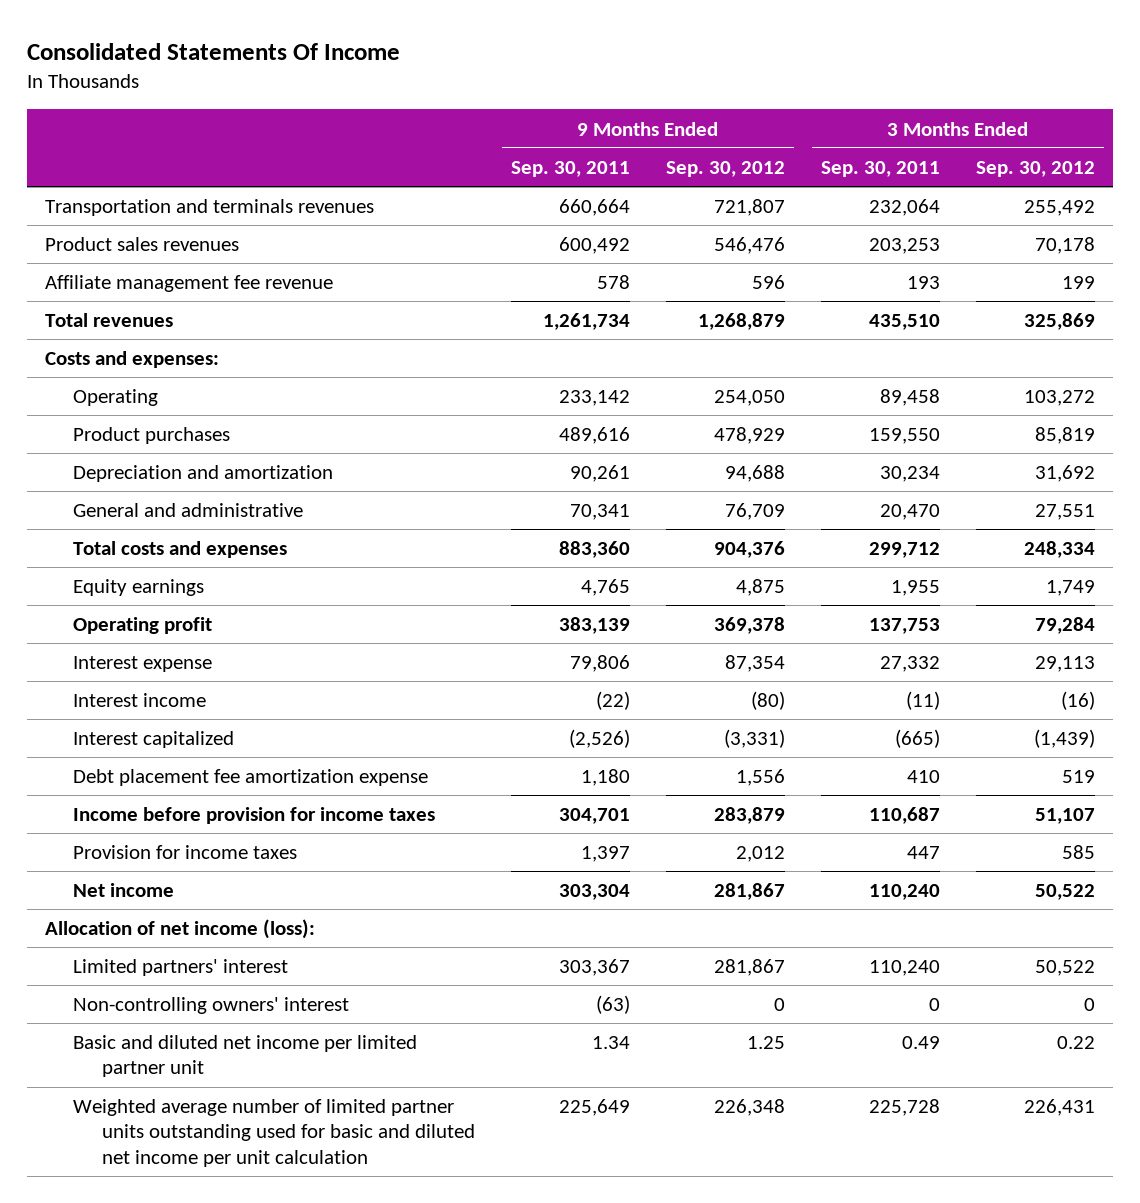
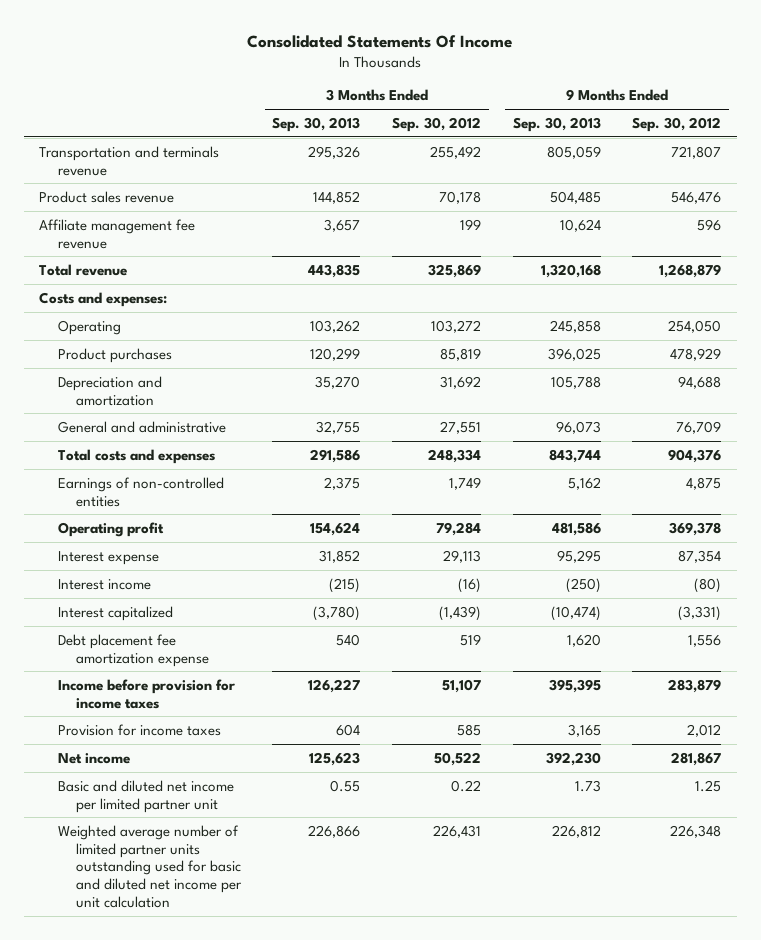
[511,161,631,178] Sep. 30, 2011 -> none
[821,161,941,178] Sep. 30, 2011 -> none
none -> [272,117,361,133] Sep. 30, 2013
none -> [512,117,601,133] Sep. 30, 2013
[44,199,374,217] Transportation and terminals revenues -> [39,145,220,176] Transportation and terminals revenue
[44,237,239,252] Product sales revenues -> [39,190,175,203] Product sales revenue
[44,313,173,328] Total revenues -> [39,263,128,276] Total revenue
[73,579,205,597] Equity earnings -> [57,476,224,507] Earnings of non-controlled entities
[44,919,315,940] Allocation of net income (loss): -> none
[73,959,289,977] Limited partners' interest -> none
[73,997,350,1015] Non-controlling owners' interest -> none

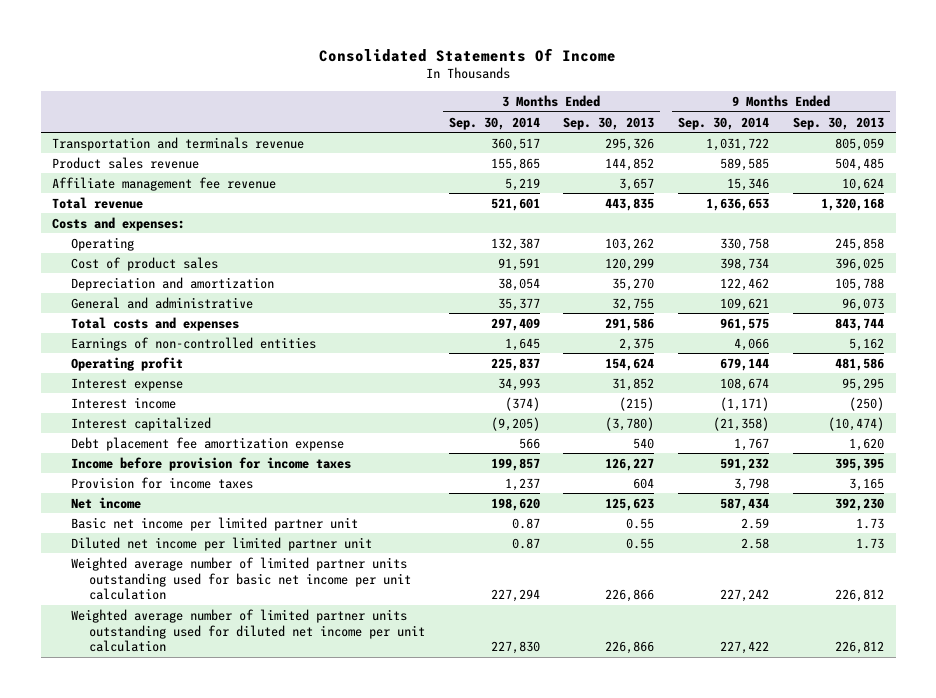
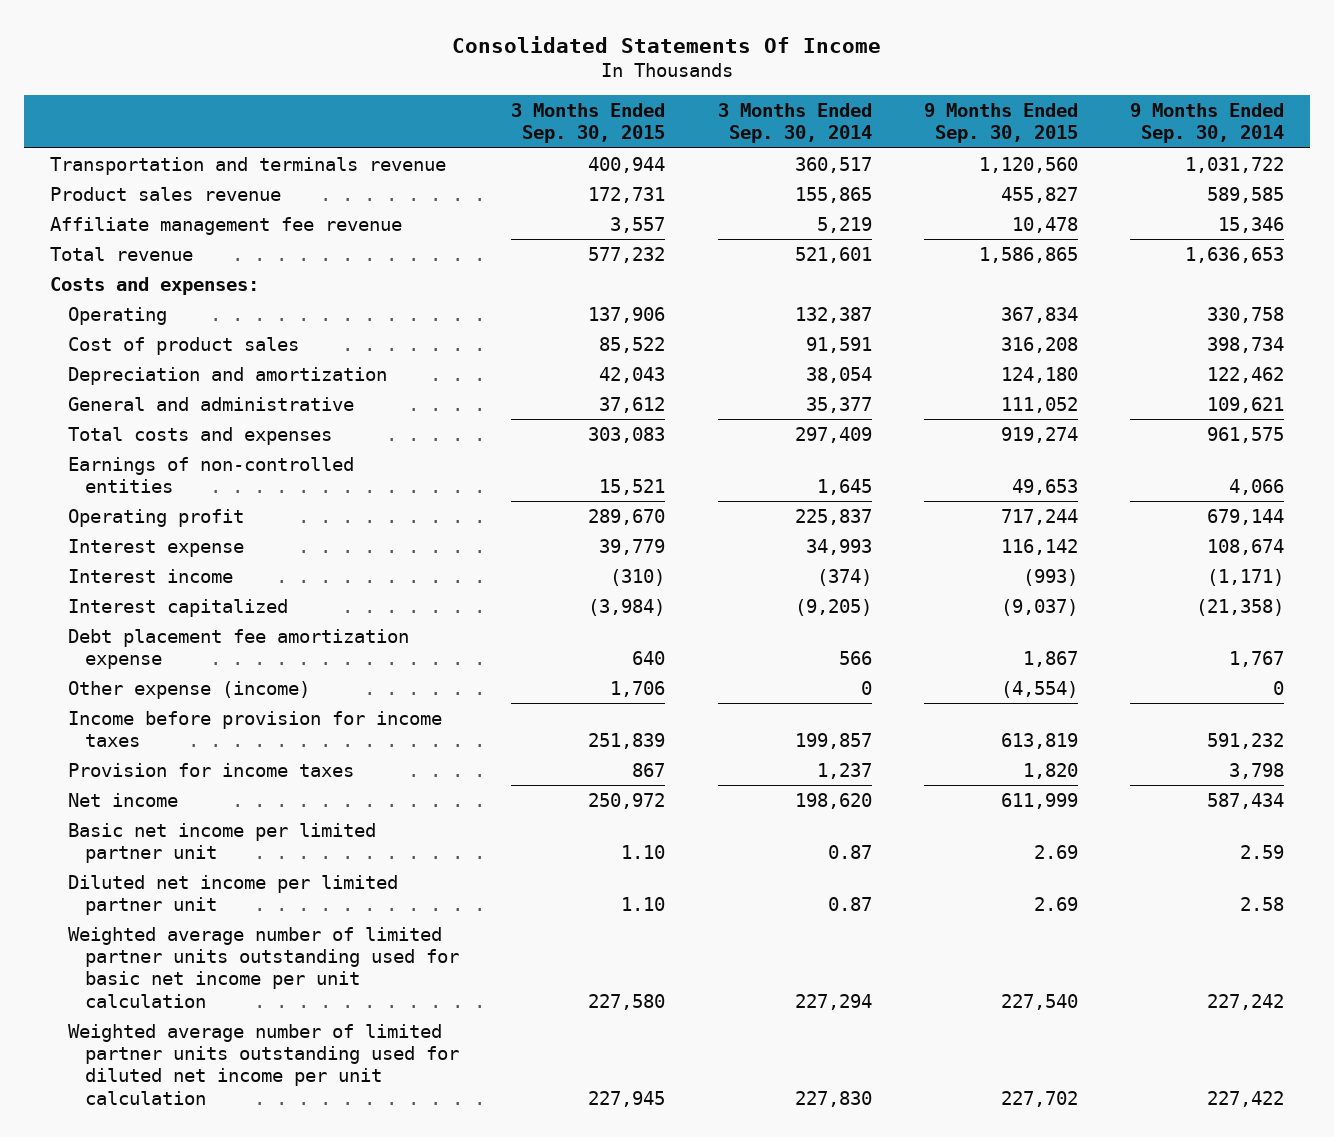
[563,116,655,130] Sep. 30, 2013 -> none
[792,116,884,130] Sep. 30, 2013 -> none
none -> [511,103,666,144] 3 Months Ended Sep. 30, 2015
none -> [923,103,1078,144] 9 Months Ended Sep. 30, 2015
none -> [67,680,310,699] Other expense (income)

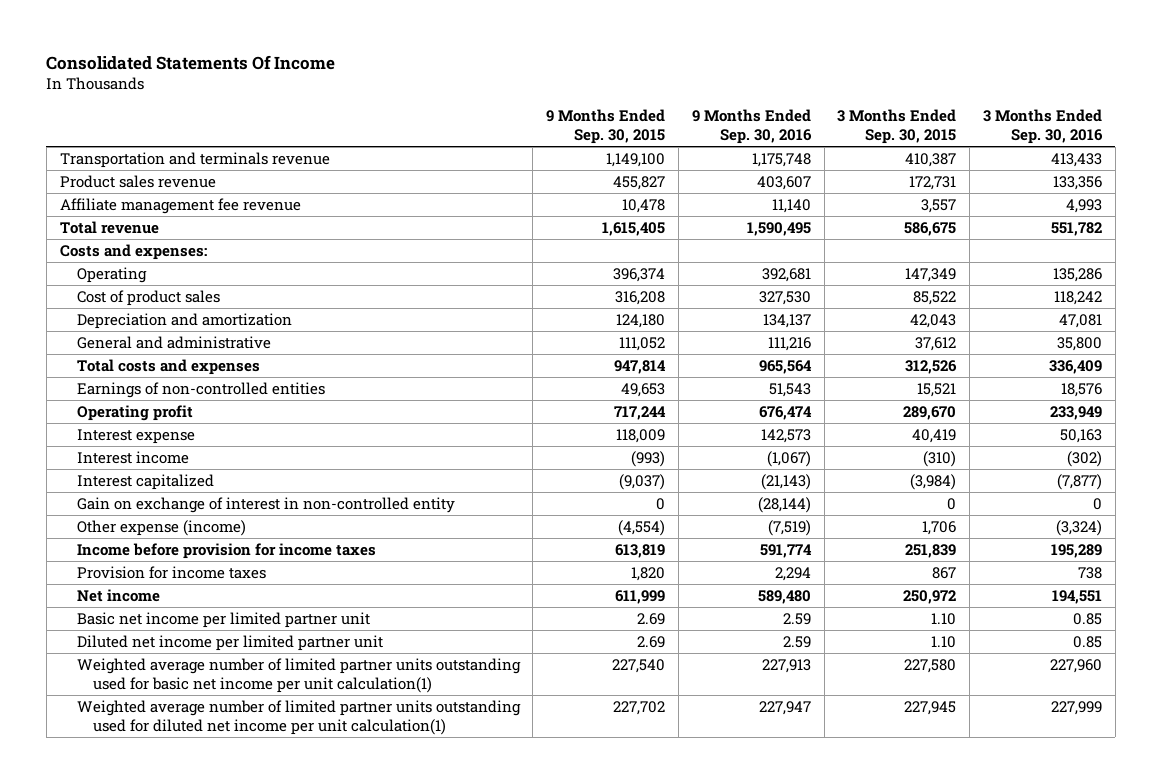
[717,103,872,144] 3 Months Ended Sep. 30, 2014 -> none
[1130,103,1285,144] 9 Months Ended Sep. 30, 2014 -> none
none -> [691,109,812,145] 9 Months Ended Sep. 30, 2016
none -> [982,109,1103,145] 3 Months Ended Sep. 30, 2016
[588,156,666,173] 400,944 -> [905,153,957,168] 410,387
[978,156,1078,173] 1,120,560 -> [606,153,666,168] 1,149,100
[588,246,666,263] 577,232 -> [904,222,957,237] 586,675
[978,246,1078,263] 1,586,865 -> [602,222,666,237] 1,615,405
[588,306,666,323] 137,906 -> [905,268,957,283] 147,349
[1000,306,1078,323] 367,834 -> [613,268,666,283] 396,374
[588,426,666,443] 303,083 -> [905,360,958,375] 312,526
[1000,426,1078,443] 919,274 -> [614,360,667,375] 947,814
[599,538,666,555] 39,779 -> [912,429,957,444] 40,419
[1000,538,1078,555] 116,142 -> [616,429,666,444] 118,009
[67,628,409,669] Debt placement fee amortization expense -> none
none -> [76,497,455,514] Gain on exchange of interest in non-controlled entity
[67,926,460,1008] Weighted average number of limited partner units outstanding used for basic net income per unit calculation -> [76,658,521,693] Weighted average number of limited partner units outstanding used for basic net income per unit calculation(1)
[67,1023,460,1105] Weighted average number of limited partner units outstanding used for diluted net income per unit calculation -> [76,700,521,735] Weighted average number of limited partner units outstanding used for diluted net income per unit calculation(1)

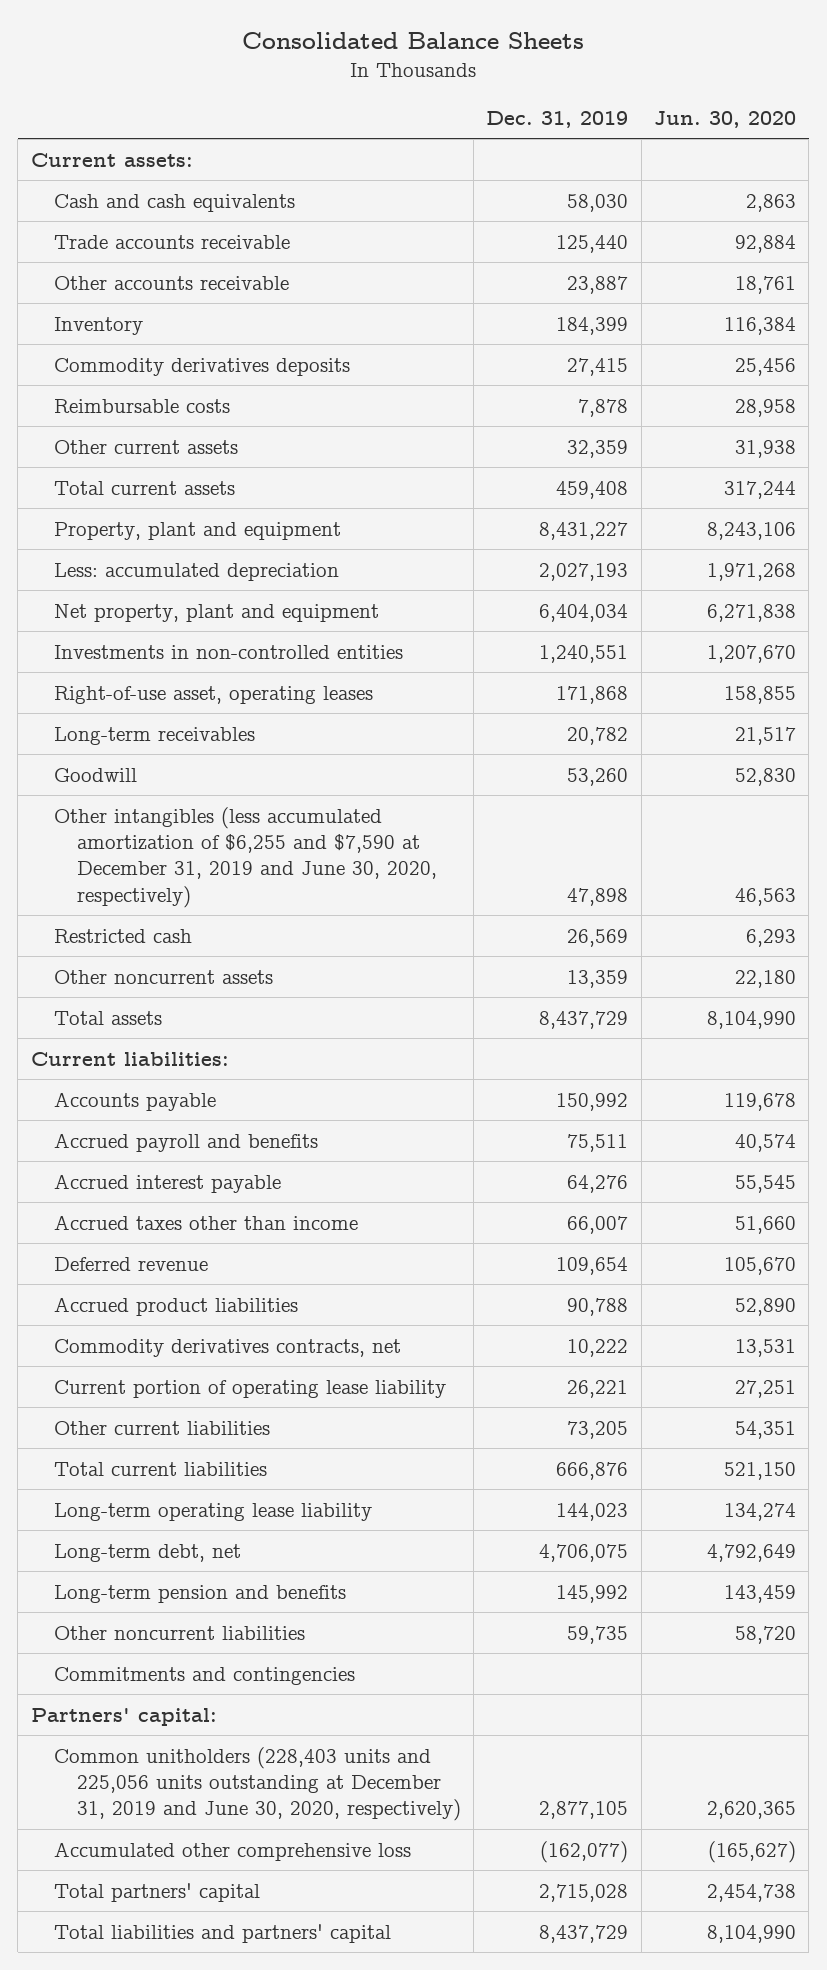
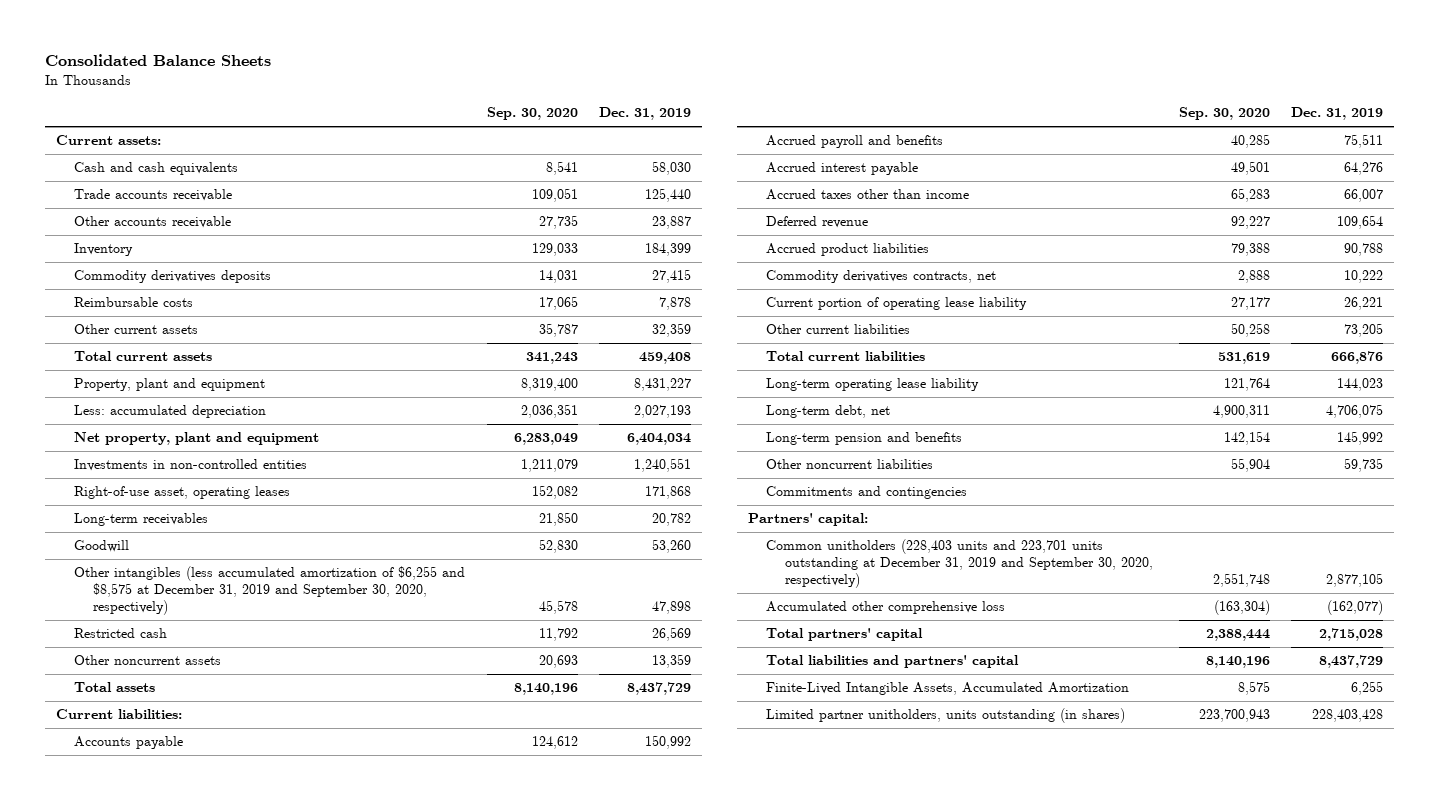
[654,110,797,128] Jun. 30, 2020 -> none
none -> [486,107,578,121] Sep. 30, 2020
[53,806,437,908] Other intangibles (less accumulated amortization of $6,255 and $7,590 at December 31, 2019 and June 30, 2020, respectively) -> [74,566,466,615] Other intangibles (less accumulated amortization of $6,255 and $8,575 at December 31, 2019 and September 30, 2020, respectively)
[53,1746,461,1822] Common unitholders (228,403 units and 225,056 units outstanding at December 31, 2019 and June 30, 2020, respectively) -> [766,539,1153,588] Common unitholders (228,403 units and 223,701 units outstanding at December 31, 2019 and September 30, 2020, respectively)
none -> [766,682,1130,696] Finite-Lived Intangible Assets, Accumulated Amortization
none -> [766,708,1126,724] Limited partner unitholders, units outstanding (in shares)

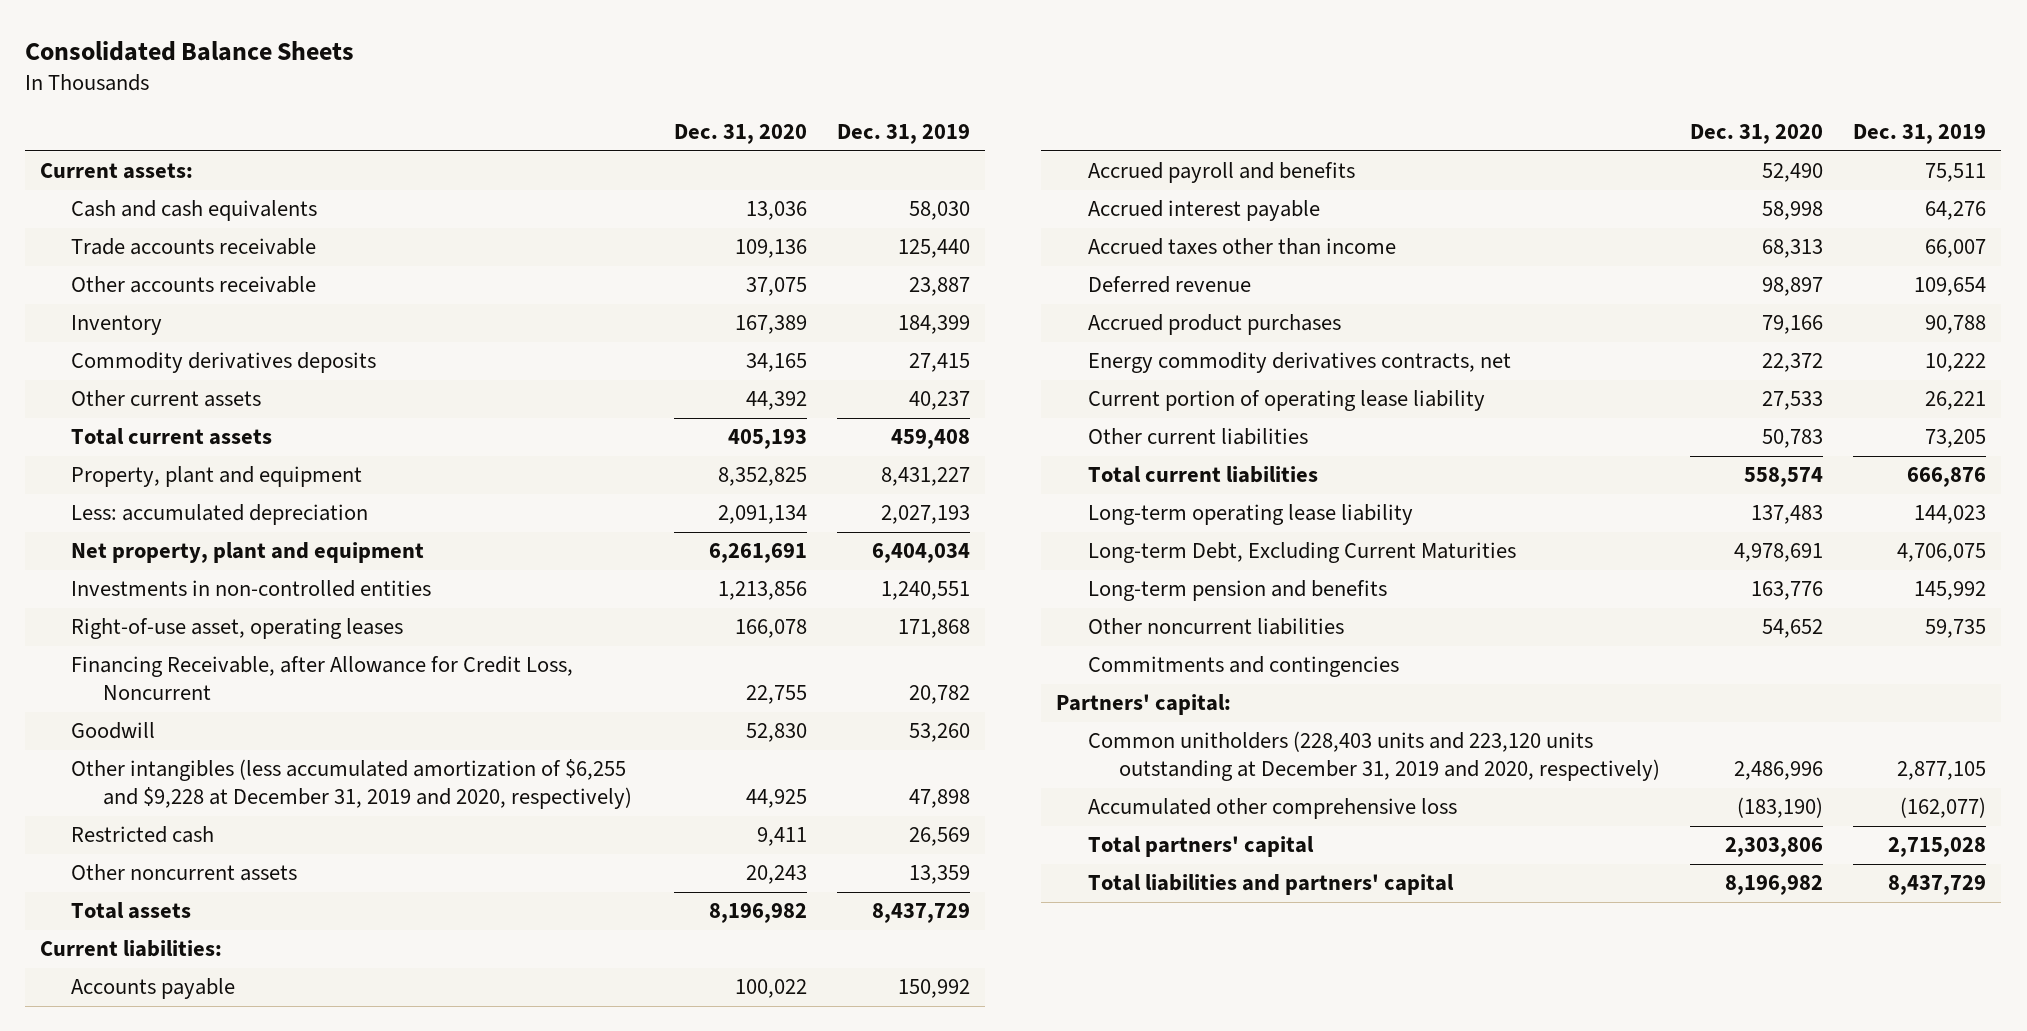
[486,107,578,121] Sep. 30, 2020 -> none
none -> [673,124,807,145] Dec. 31, 2020
[74,297,194,308] Reimbursable costs -> none
[652,323,692,338] 32,359 -> [909,391,971,411] 40,237
[74,513,209,527] Long-term receivables -> [71,656,574,701] Financing Receivable, after Allowance for Credit Loss, Noncurrent
[74,566,466,615] Other intangibles (less accumulated amortization of $6,255 and $8,575 at December 31, 2019 and September 30, 2020, respectively) -> [71,759,632,810] Other intangibles (less accumulated amortization of $6,255 and $9,228 at December 31, 2019 and 2020, respectively)
[766,243,930,257] Accrued product liabilities -> [1087,314,1341,336] Accrued product purchases
[766,270,997,284] Commodity derivatives contracts, net -> [1087,352,1511,374] Energy commodity derivatives contracts, net
[766,405,891,419] Long-term debt, net -> [1087,542,1516,564] Long-term Debt, Excluding Current Maturities
[766,539,1153,588] Common unitholders (228,403 units and 223,701 units outstanding at December 31, 2019 and September 30, 2020, respectively) -> [1087,731,1660,782] Common unitholders (228,403 units and 223,120 units outstanding at December 31, 2019 and 2020, respectively)
[766,682,1130,696] Finite-Lived Intangible Assets, Accumulated Amortization -> none
[766,708,1126,724] Limited partner unitholders, units outstanding (in shares) -> none

